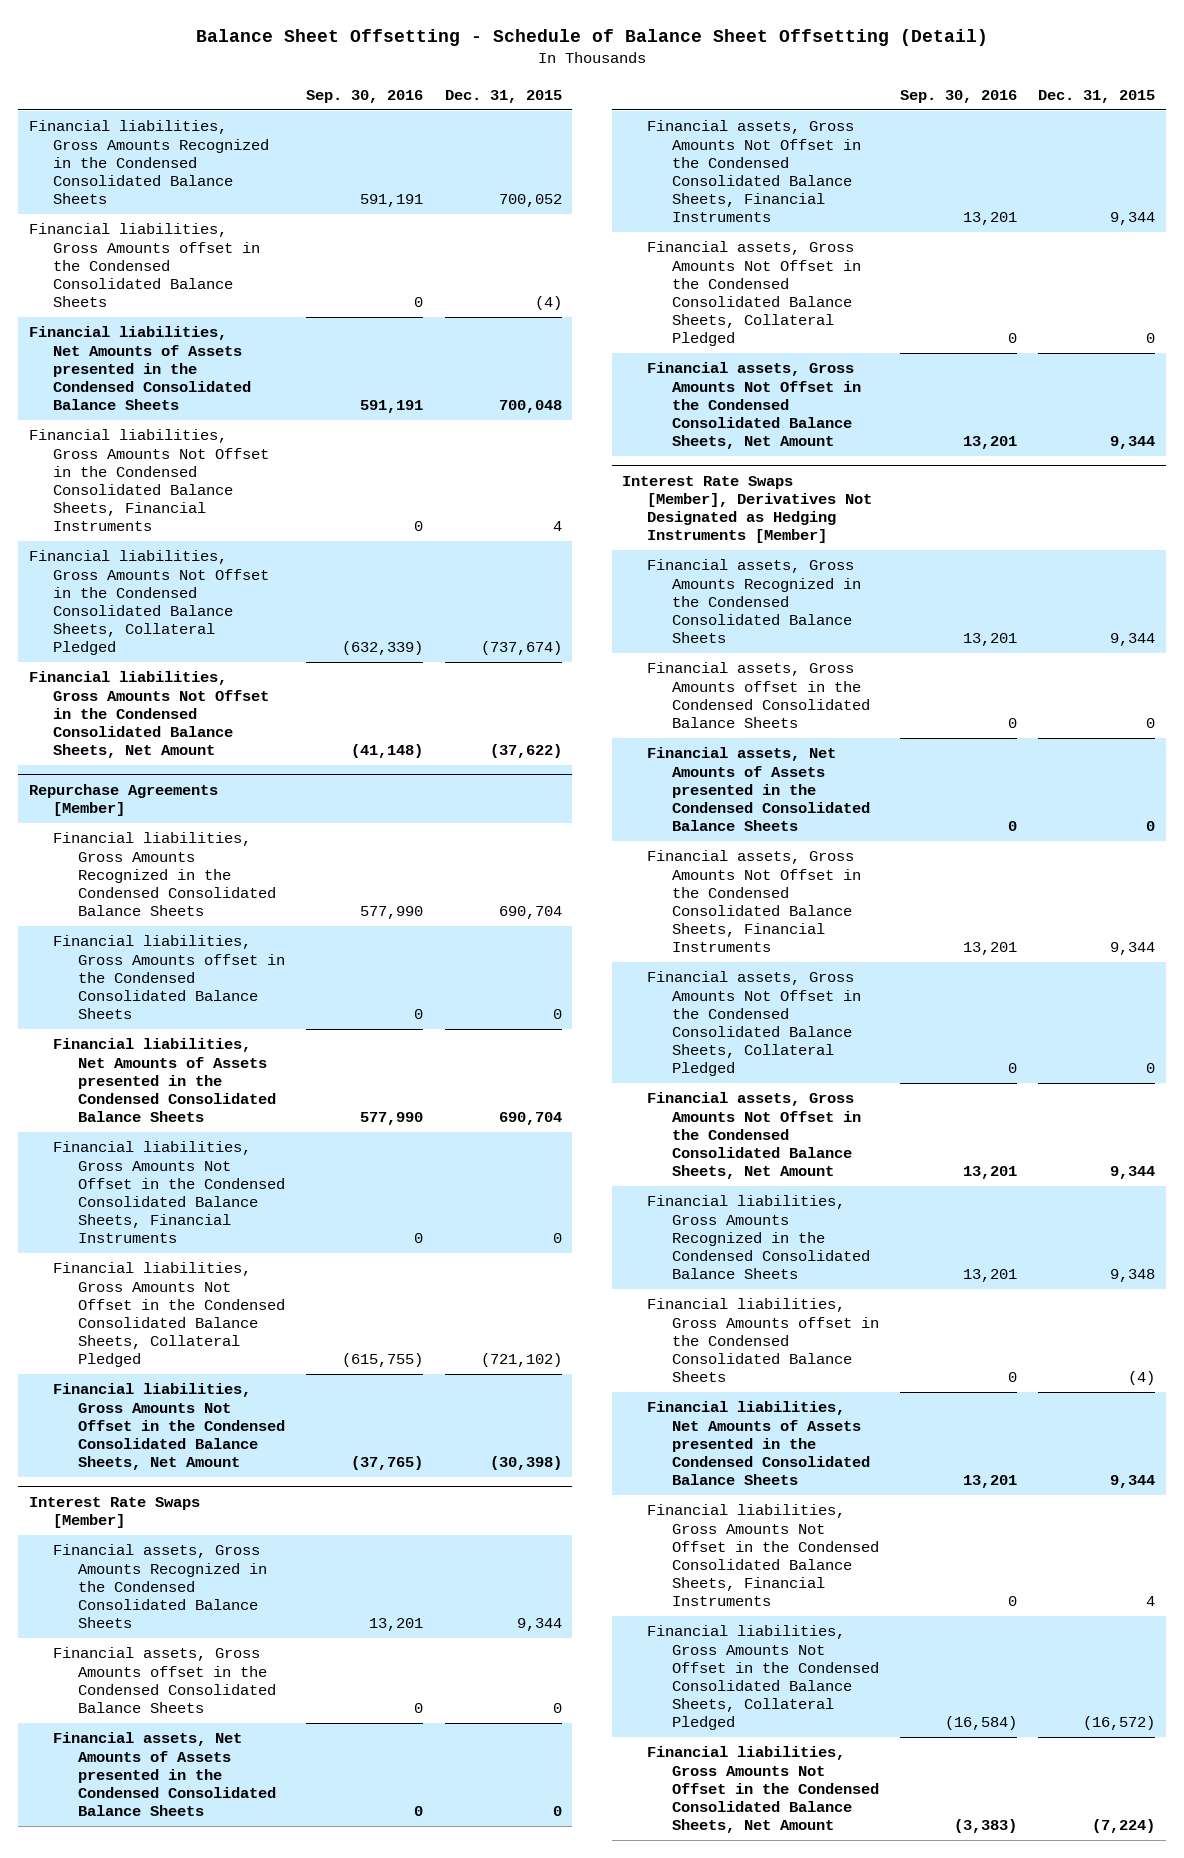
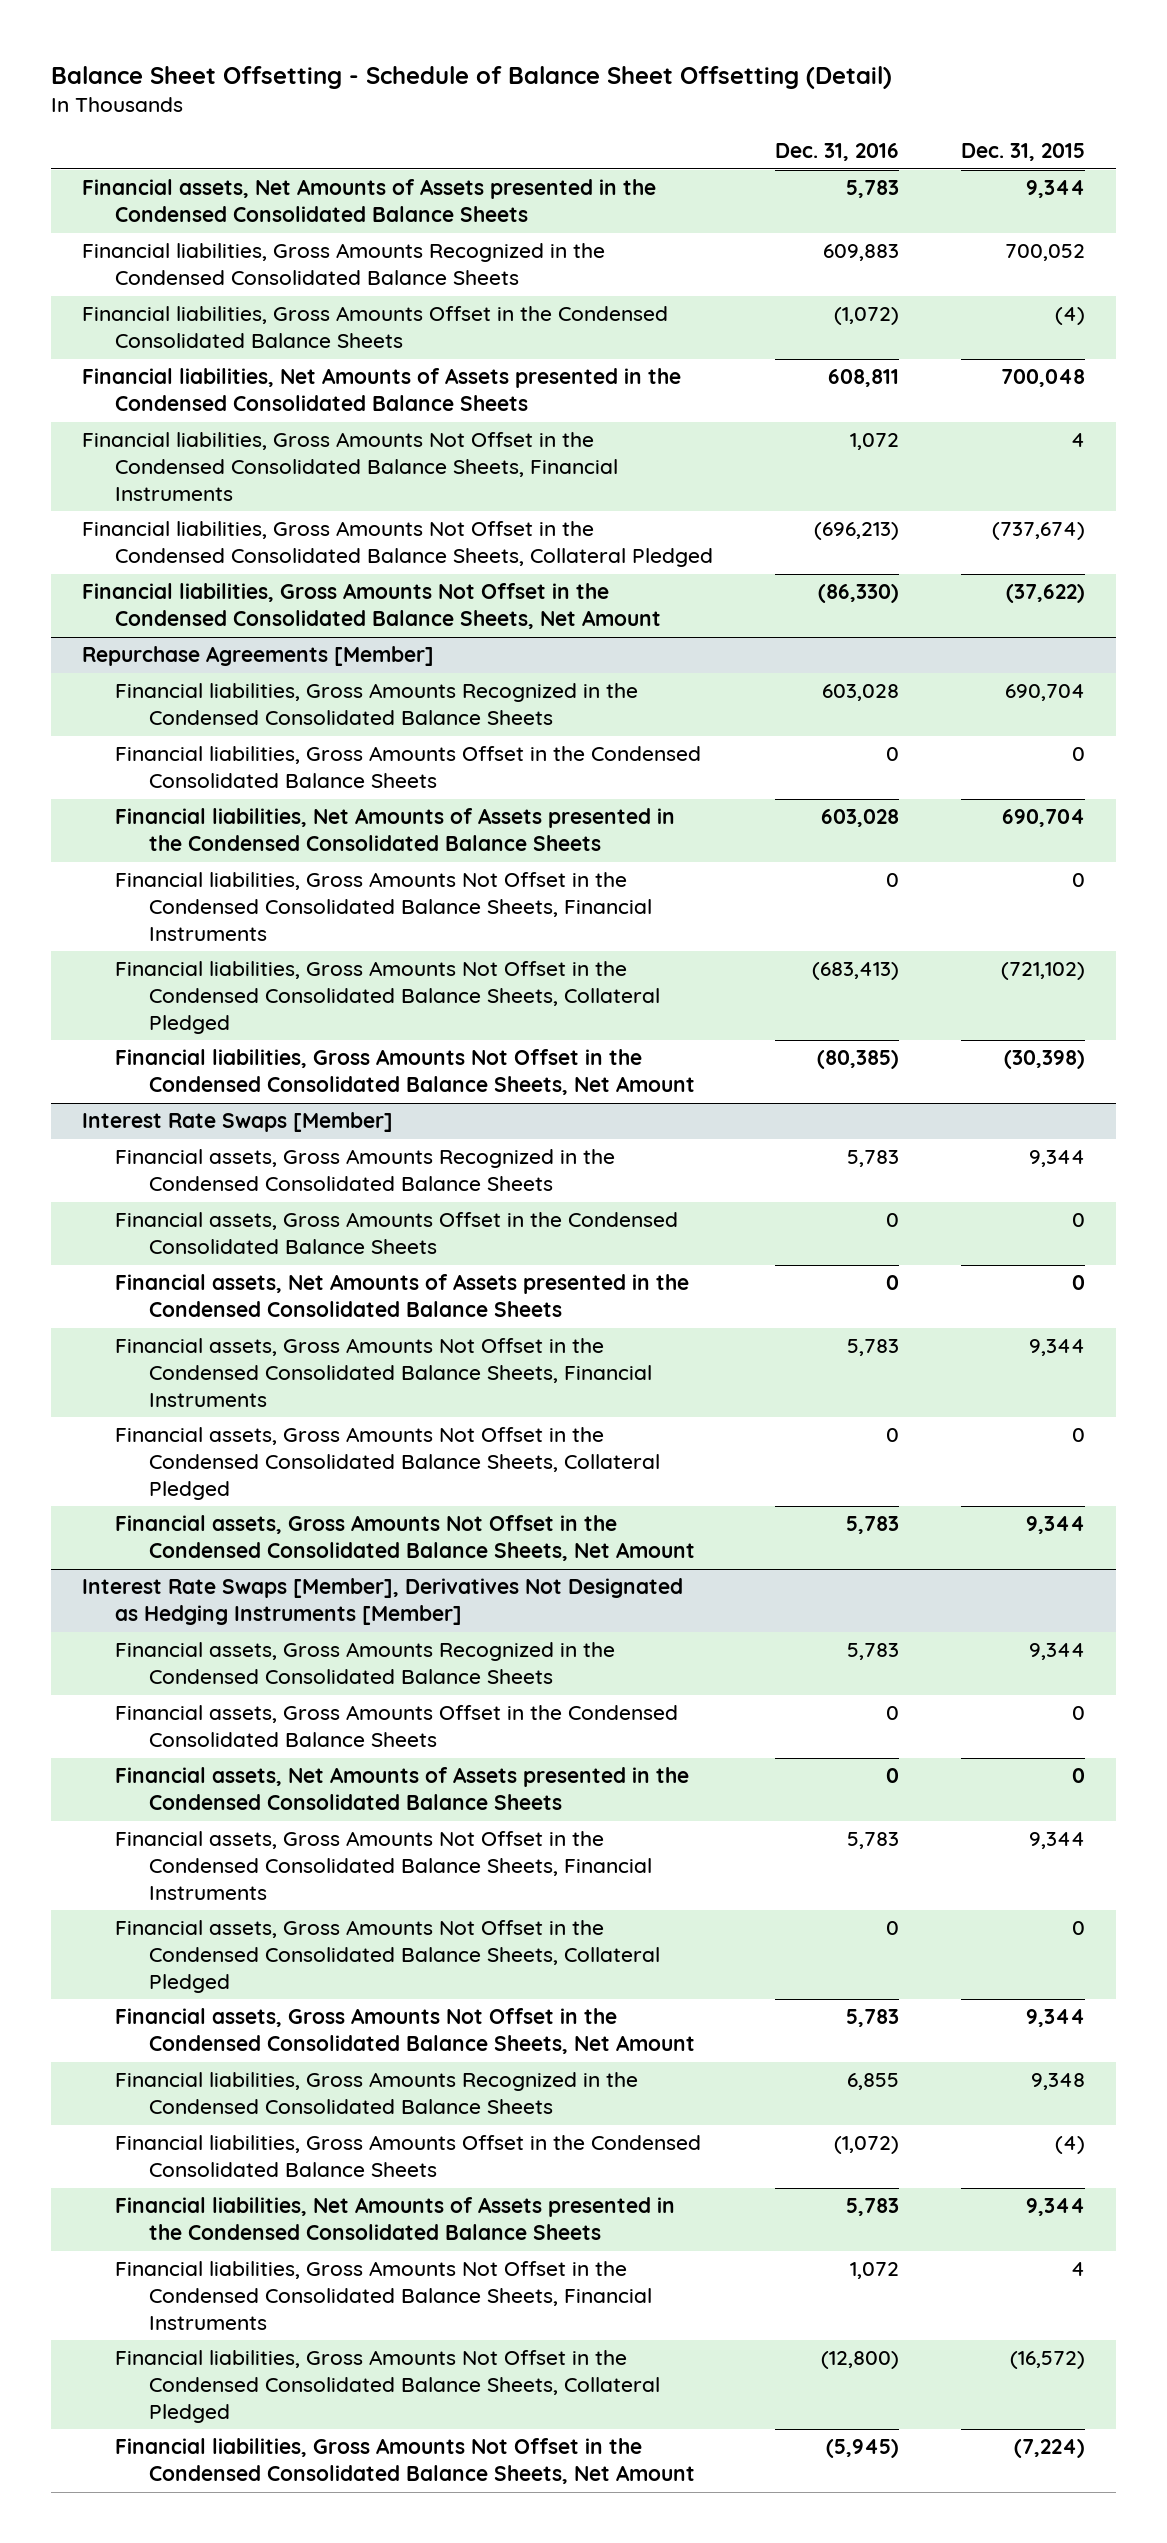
[306,89,424,103] Sep. 30, 2016 -> none
none -> [775,143,900,162] Dec. 31, 2016
none -> [82,179,657,223] Financial assets, Net Amounts of Assets presented in the Condensed Consolidated Balance Sheets
[28,223,261,307] Financial liabilities, Gross Amounts offset in the Condensed Consolidated Balance Sheets -> [82,306,669,349] Financial liabilities, Gross Amounts Offset in the Condensed Consolidated Balance Sheets
[53,935,285,1019] Financial liabilities, Gross Amounts offset in the Condensed Consolidated Balance Sheets -> [115,746,702,789] Financial liabilities, Gross Amounts Offset in the Condensed Consolidated Balance Sheets
[53,1647,276,1713] Financial assets, Gross Amounts offset in the Condensed Consolidated Balance Sheets -> [115,1212,679,1255] Financial assets, Gross Amounts Offset in the Condensed Consolidated Balance Sheets
[646,662,870,728] Financial assets, Gross Amounts offset in the Condensed Consolidated Balance Sheets -> [115,1705,679,1748] Financial assets, Gross Amounts Offset in the Condensed Consolidated Balance Sheets
[646,1298,879,1382] Financial liabilities, Gross Amounts offset in the Condensed Consolidated Balance Sheets -> [115,2135,702,2178] Financial liabilities, Gross Amounts Offset in the Condensed Consolidated Balance Sheets

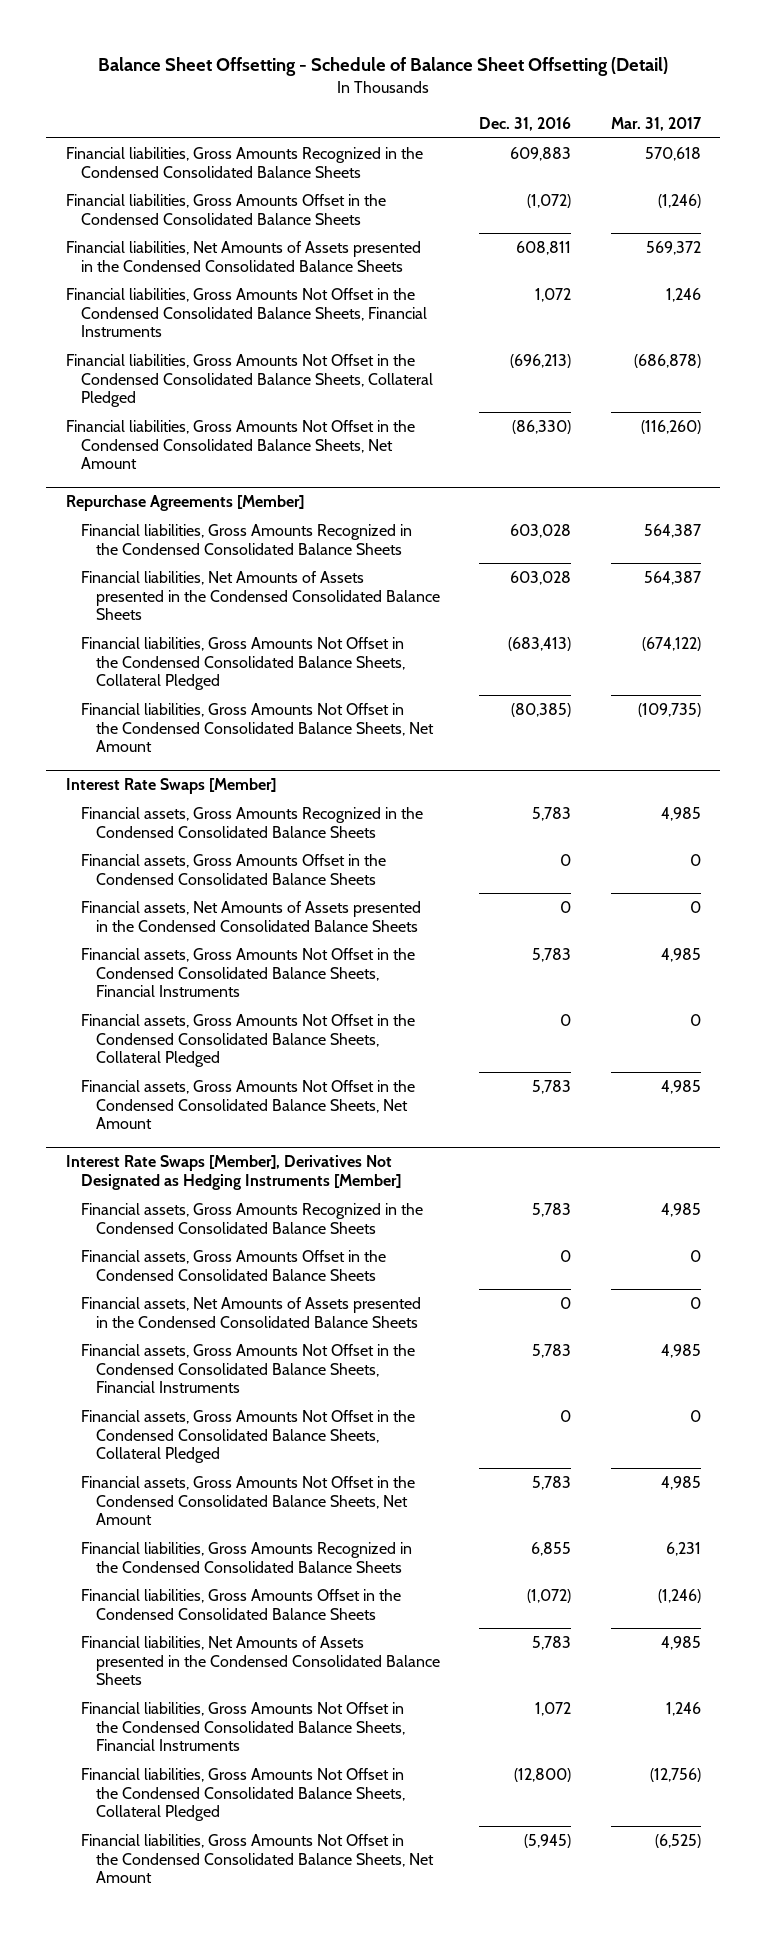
[961,143,1086,162] Dec. 31, 2015 -> none
none -> [610,117,702,132] Mar. 31, 2017
[82,179,657,223] Financial assets, Net Amounts of Assets presented in the Condensed Consolidated Balance Sheets -> none
[115,746,702,789] Financial liabilities, Gross Amounts Offset in the Condensed Consolidated Balance Sheets -> none
[115,872,652,941] Financial liabilities, Gross Amounts Not Offset in the Condensed Consolidated Balance Sheets, Financial Instruments -> none

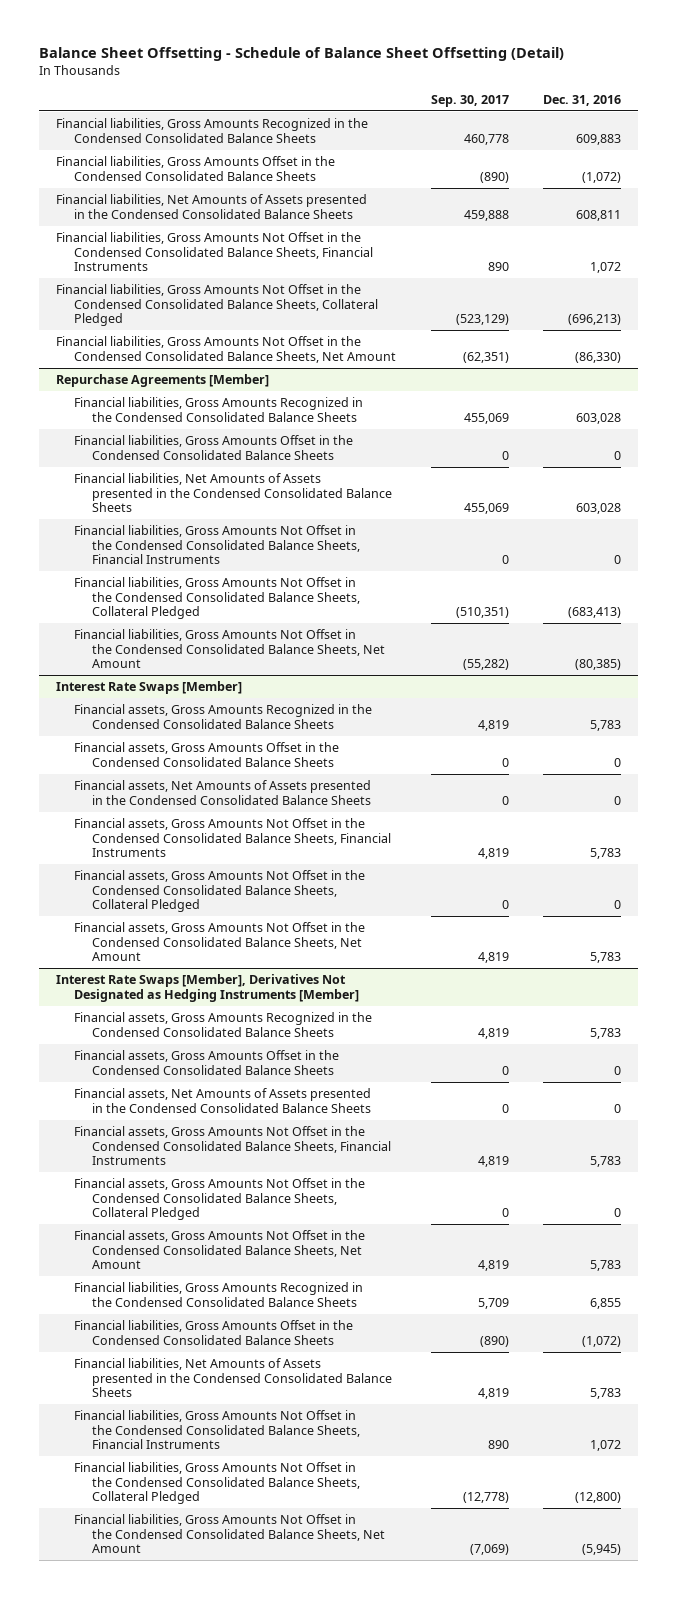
[610,117,702,132] Mar. 31, 2017 -> none
none -> [430,94,509,107] Sep. 30, 2017
none -> [74,435,354,460] Financial liabilities, Gross Amounts Offset in the Condensed Consolidated Balance Sheets
none -> [74,525,361,565] Financial liabilities, Gross Amounts Not Offset in the Condensed Consolidated Balance Sheets, Financial Instruments

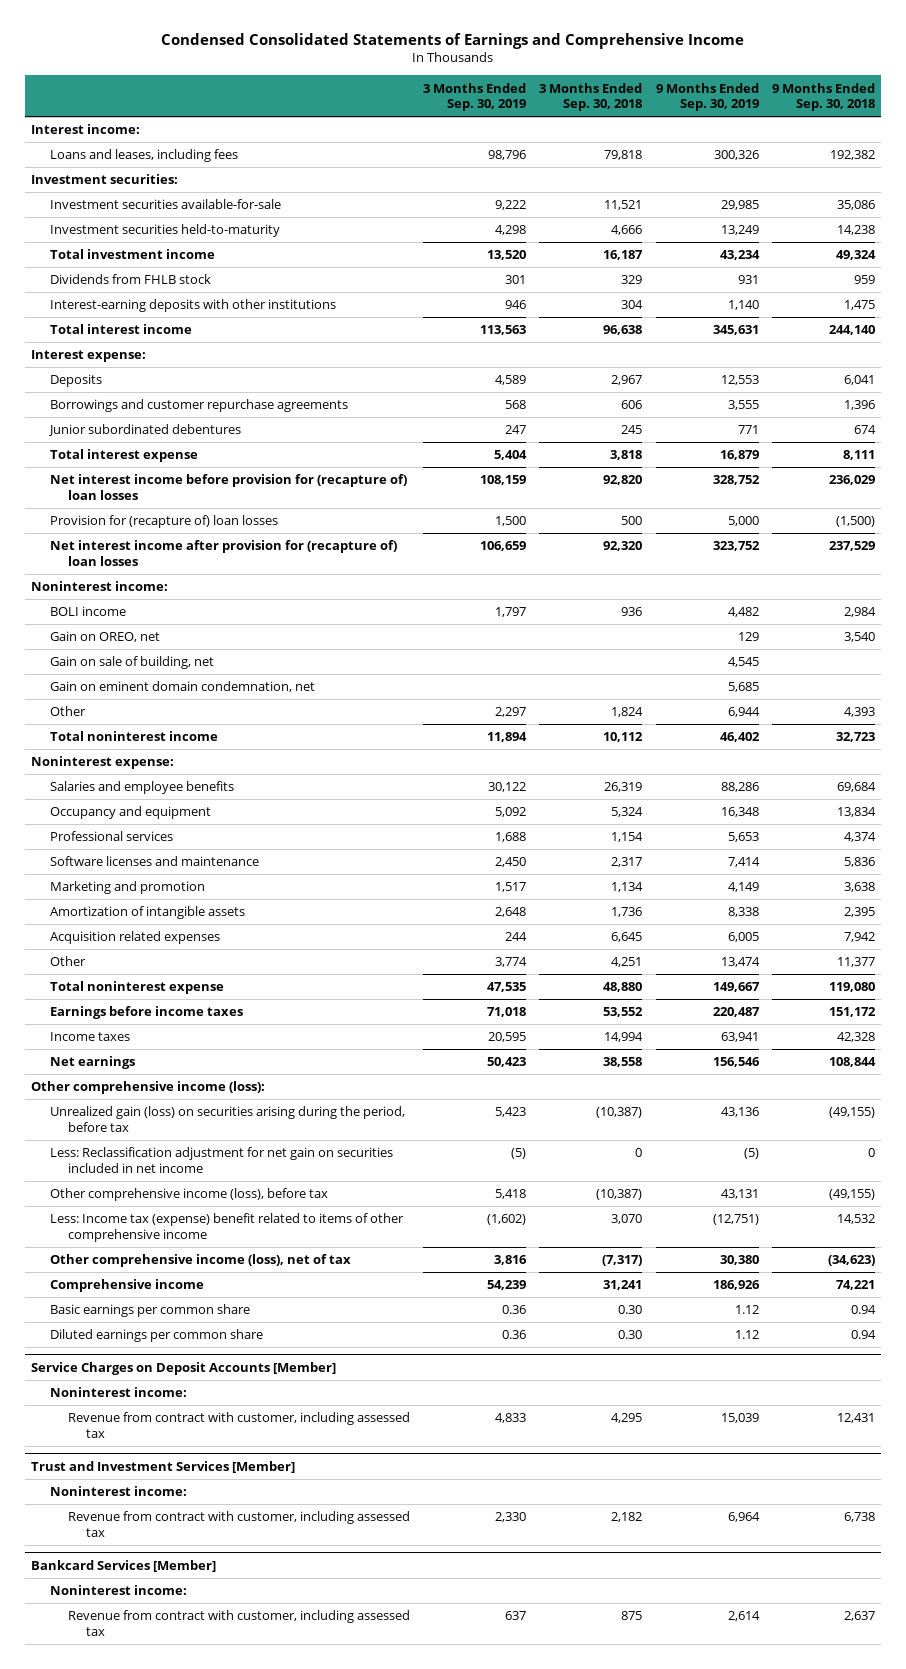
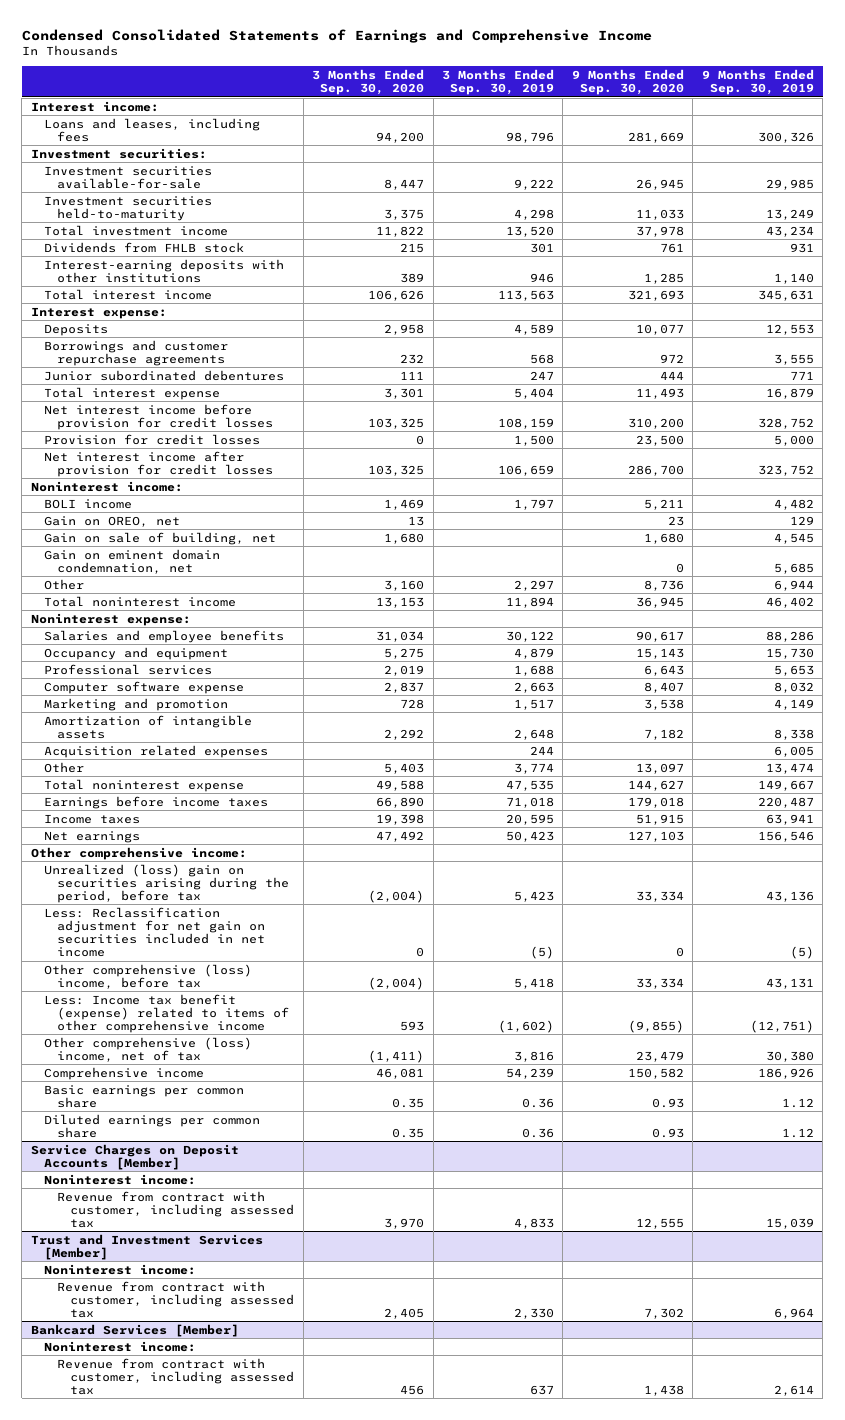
[539,82,643,112] 3 Months Ended Sep. 30, 2018 -> none
[771,82,875,112] 9 Months Ended Sep. 30, 2018 -> none
none -> [312,68,425,96] 3 Months Ended Sep. 30, 2020
none -> [571,68,684,96] 9 Months Ended Sep. 30, 2020
[49,474,407,500] Net interest income before provision for (recapture of) loan losses -> [43,403,274,430] Net interest income before provision for credit losses
[49,515,278,529] Provision for (recapture of) loan losses -> [43,433,260,445] Provision for credit losses
[49,540,397,566] Net interest income after provision for (recapture of) loan losses -> [43,450,274,477] Net interest income after provision for credit losses
[495,807,527,818] 5,092 -> [514,647,555,659] 4,879
[720,807,759,818] 16,348 -> [765,647,814,659] 15,730
[49,856,259,867] Software licenses and maintenance -> none
none -> [43,680,244,694] Computer software expense
[31,1081,266,1095] Other comprehensive income (loss): -> [30,846,247,860] Other comprehensive income:
[49,1106,405,1132] Unrealized gain (loss) on securities arising during the period, before tax -> [43,863,290,903] Unrealized (loss) gain on securities arising during the period, before tax
[49,1188,328,1202] Other comprehensive income (loss), before tax -> [43,963,252,989] Other comprehensive (loss) income, before tax
[49,1213,404,1242] Less: Income tax (expense) benefit related to items of other comprehensive income -> [43,993,290,1033] Less: Income tax benefit (expense) related to items of other comprehensive income
[49,1254,351,1268] Other comprehensive income (loss), net of tax -> [43,1036,252,1062] Other comprehensive (loss) income, net of tax

